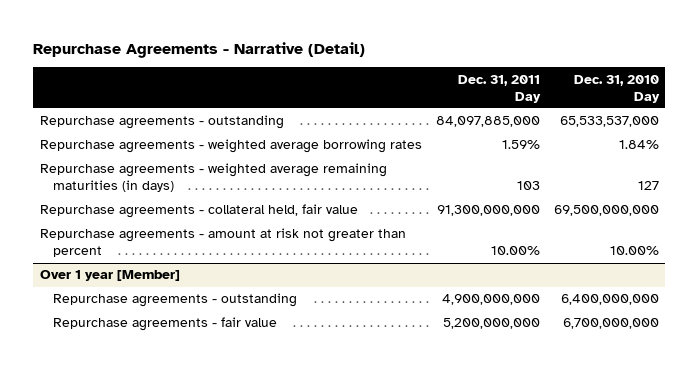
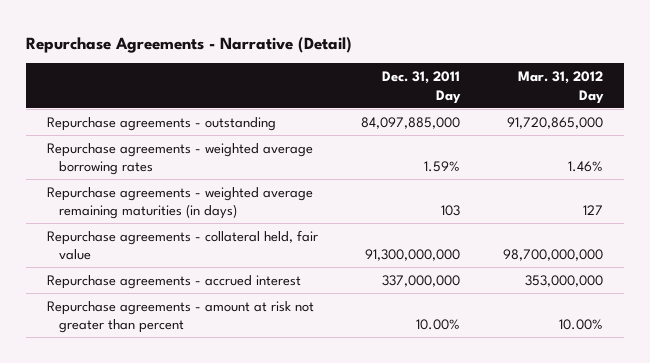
[573,74,660,103] Dec. 31, 2010 Day -> none
none -> [518,71,605,104] Mar. 31, 2012 Day
none -> [47,274,302,289] Repurchase agreements - accrued interest
[40,270,181,282] Over 1 year [Member] -> none
[52,293,297,308] Repurchase agreements - outstanding -> none
[52,317,277,332] Repurchase agreements - fair value -> none

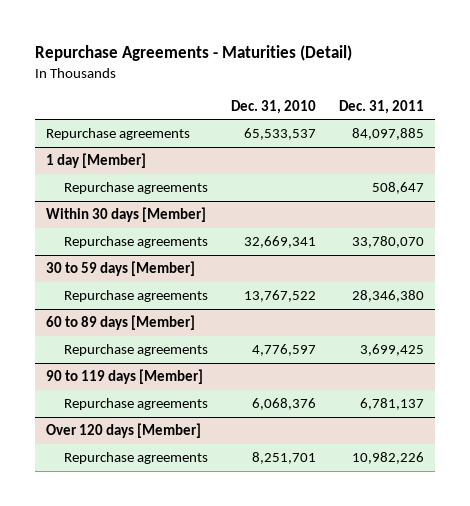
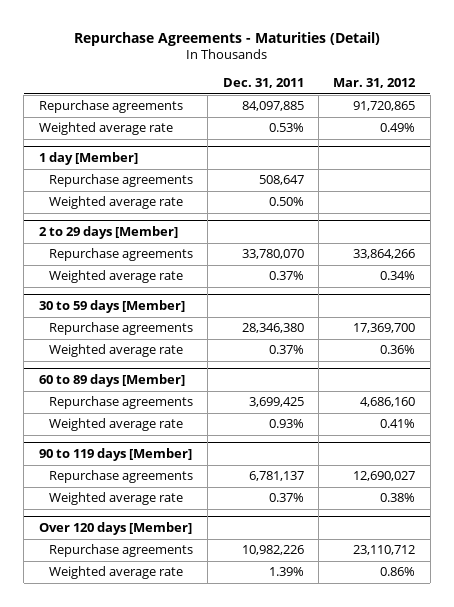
[230,99,316,114] Dec. 31, 2010 -> none
none -> [333,78,417,89] Mar. 31, 2012
none -> [38,122,173,136] Weighted average rate
[46,207,207,223] Within 30 days [Member] -> none
none -> [48,196,183,210] Weighted average rate
none -> [38,226,178,240] 2 to 29 days [Member]
none -> [48,270,183,284] Weighted average rate
none -> [48,344,183,358] Weighted average rate
none -> [48,418,183,432] Weighted average rate
none -> [48,492,183,506] Weighted average rate
none -> [48,566,183,580] Weighted average rate

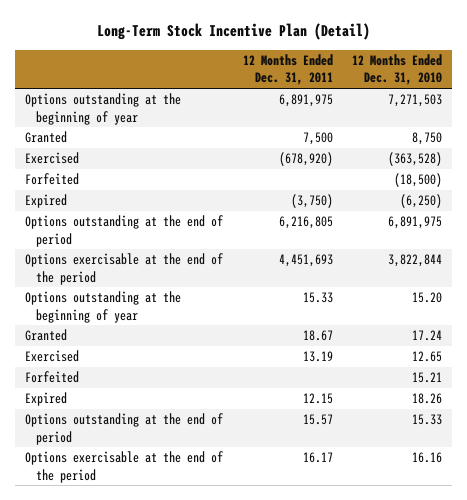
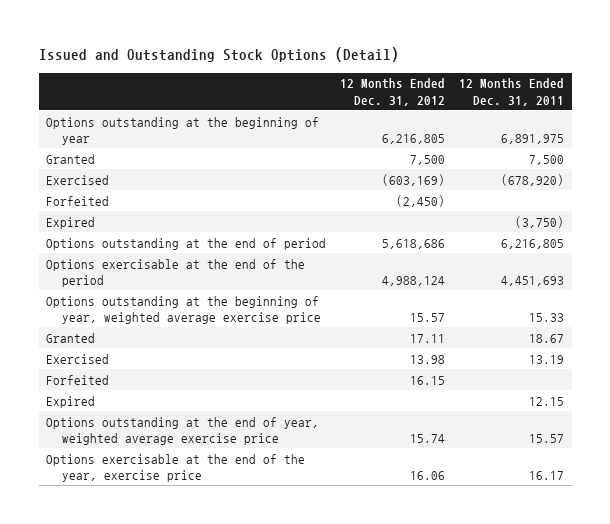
[96,23,370,41] Long-Term Stock Incentive Plan (Detail) -> [38,47,399,63] Issued and Outstanding Stock Options (Detail)
[352,54,443,86] 12 Months Ended Dec. 31, 2010 -> none
none -> [340,78,446,106] 12 Months Ended Dec. 31, 2012
[24,291,181,323] Options outstanding at the beginning of year -> [46,295,321,325] Options outstanding at the beginning of year, weighted average exercise price
[24,413,223,445] Options outstanding at the end of period -> [46,416,320,446] Options outstanding at the end of year, weighted average exercise price
[24,451,223,483] Options exercisable at the end of the period -> [46,453,306,483] Options exercisable at the end of the year, exercise price

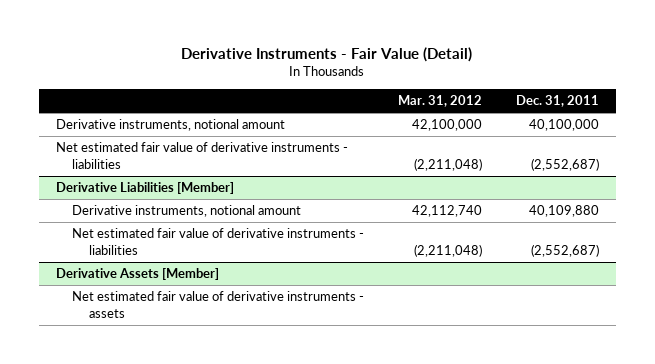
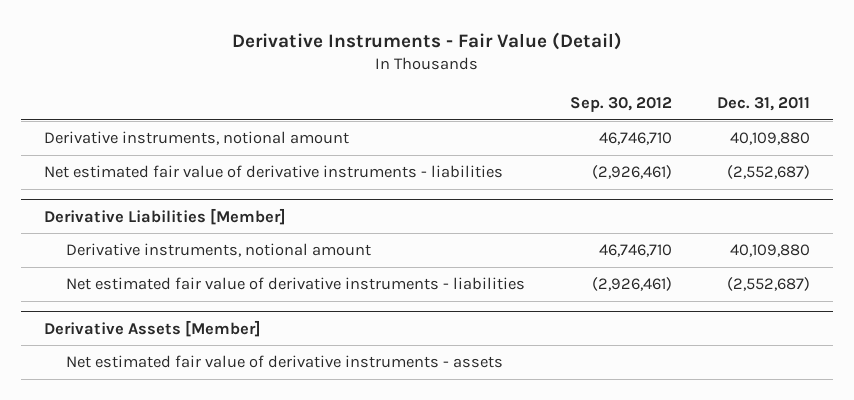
[398,95,483,108] Mar. 31, 2012 -> none
none -> [570,97,673,113] Sep. 30, 2012
[529,119,600,132] 40,100,000 -> [730,132,811,146] 40,109,880

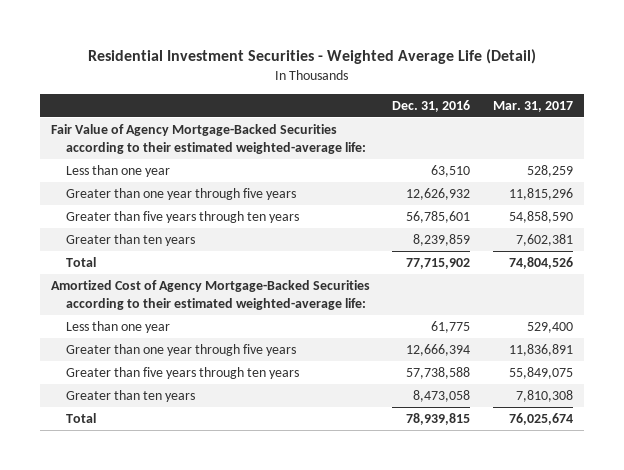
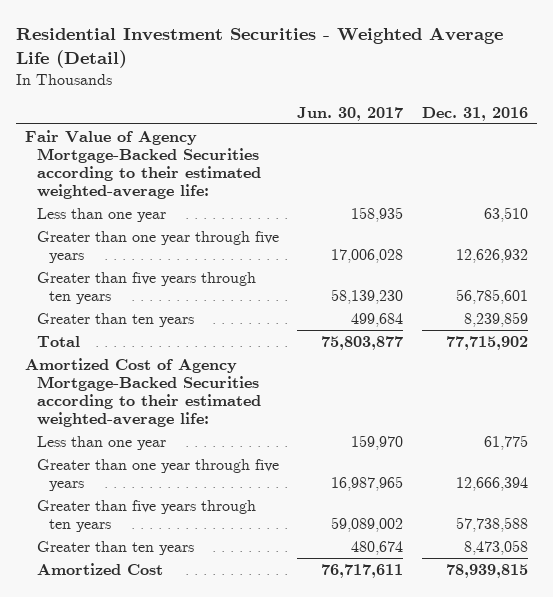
[492,101,573,113] Mar. 31, 2017 -> none
none -> [297,106,404,121] Jun. 30, 2017
[66,412,97,423] Total -> [37,562,164,575] Amortized Cost

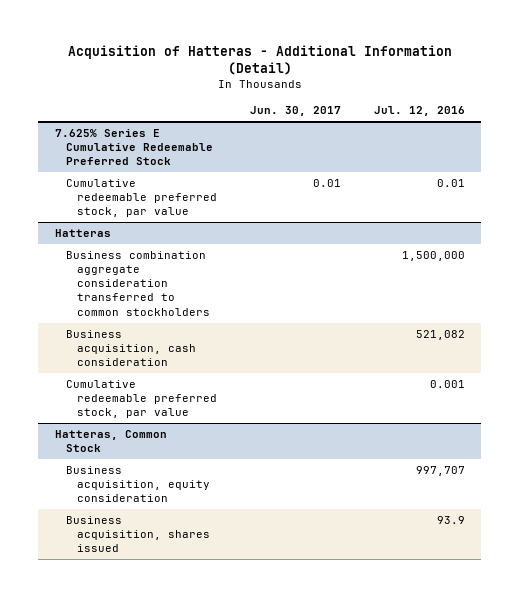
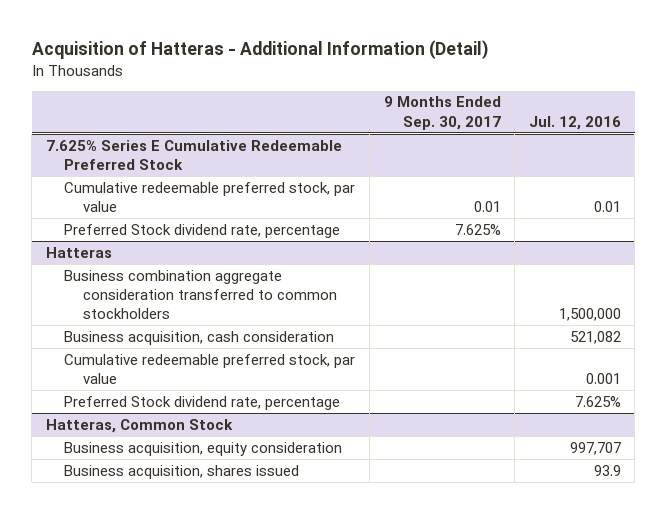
[250,106,342,117] Jun. 30, 2017 -> none
none -> [383,96,501,130] 9 Months Ended Sep. 30, 2017
none -> [64,223,341,238] Preferred Stock dividend rate, percentage
none -> [64,395,341,410] Preferred Stock dividend rate, percentage

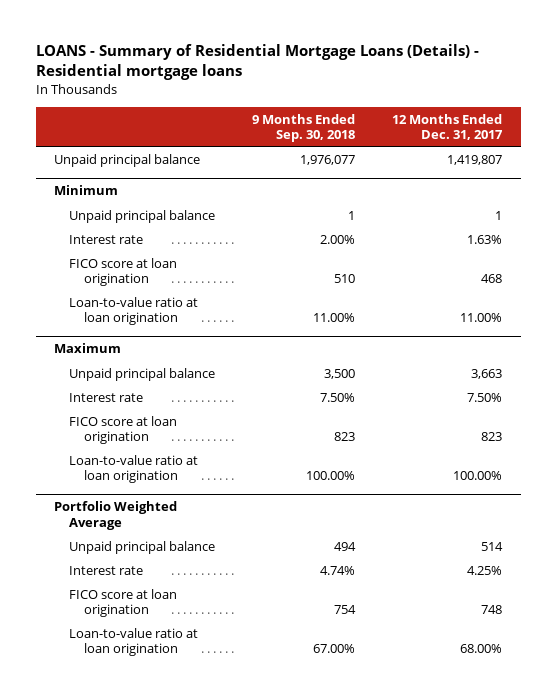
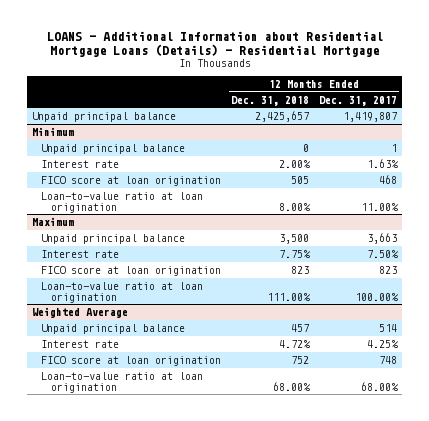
[35,44,479,81] LOANS - Summary of Residential Mortgage Loans (Details) - Residential mortgage loans -> [46,31,383,58] LOANS - Additional Information about Residential Mortgage Loans (Details) - Residential Mortgage
[252,113,356,142] 9 Months Ended Sep. 30, 2018 -> none
none -> [231,95,310,106] Dec. 31, 2018
[54,501,178,530] Portfolio Weighted Average -> [32,306,129,318] Weighted Average

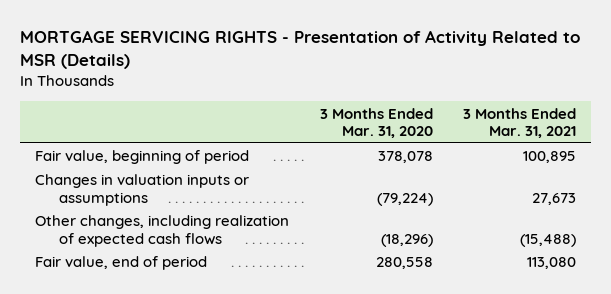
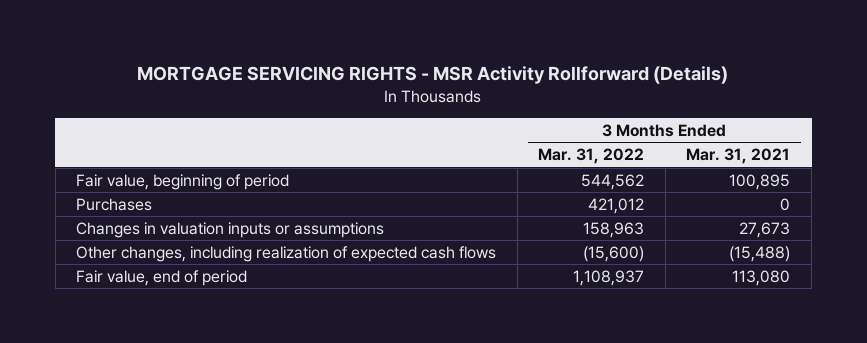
[20,30,581,70] MORTGAGE SERVICING RIGHTS - Presentation of Activity Related to MSR (Details) -> [137,66,729,85] MORTGAGE SERVICING RIGHTS - MSR Activity Rollforward (Details)
[319,107,433,138] 3 Months Ended Mar. 31, 2020 -> none
none -> [538,148,645,165] Mar. 31, 2022
none -> [76,197,153,211] Purchases

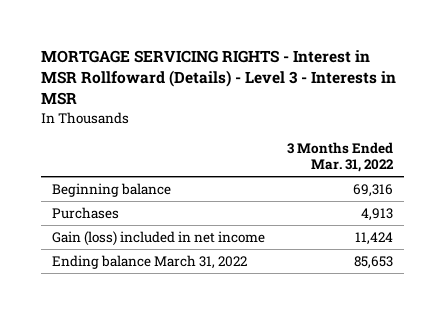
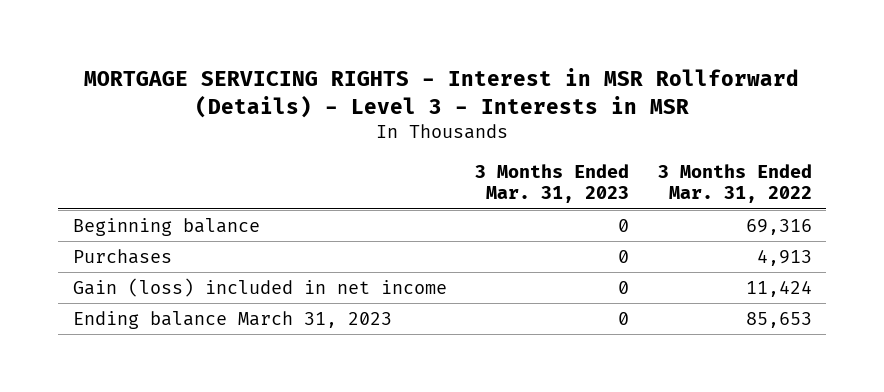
[41,50,397,106] MORTGAGE SERVICING RIGHTS - Interest in MSR Rollfoward (Details) - Level 3 - Interests in MSR -> [84,68,800,119] MORTGAGE SERVICING RIGHTS - Interest in MSR Rollforward (Details) - Level 3 - Interests in MSR
none -> [475,163,630,204] 3 Months Ended Mar. 31, 2023
[52,254,248,269] Ending balance March 31, 2022 -> [72,310,392,329] Ending balance March 31, 2023

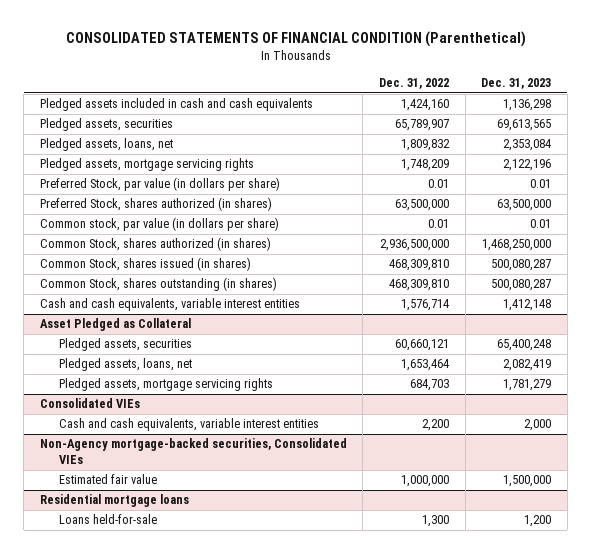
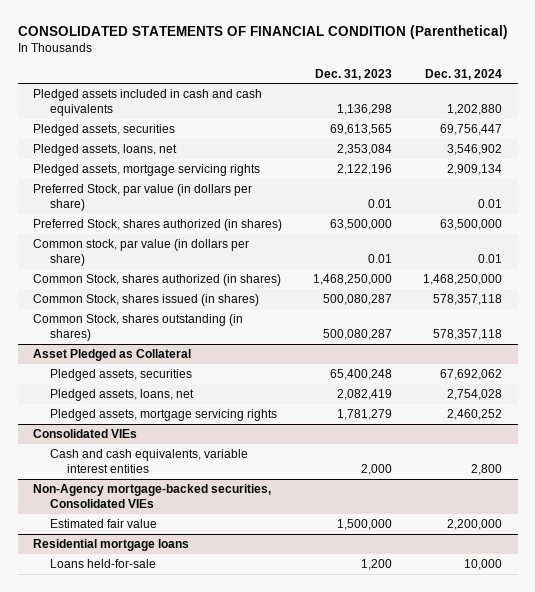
[379,78,450,90] Dec. 31, 2022 -> none
none -> [425,68,503,80] Dec. 31, 2024
[39,298,300,312] Cash and cash equivalents, variable interest entities -> none

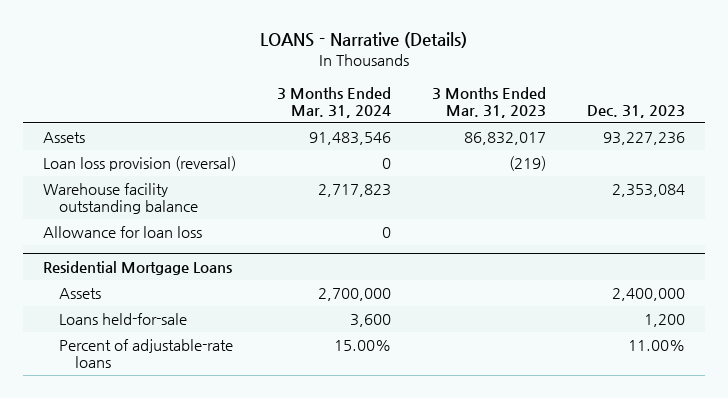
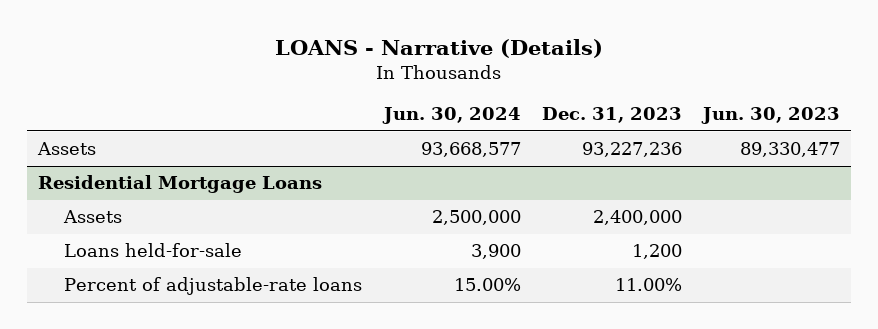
[277,86,392,118] 3 Months Ended Mar. 31, 2024 -> none
[431,86,546,118] 3 Months Ended Mar. 31, 2023 -> none
none -> [381,107,521,125] Jun. 30, 2024
none -> [701,107,841,125] Jun. 30, 2023
[43,156,237,172] Loan loss provision (reversal) -> none
[43,183,199,215] Warehouse facility outstanding balance -> none
[43,226,203,239] Allowance for loan loss -> none

